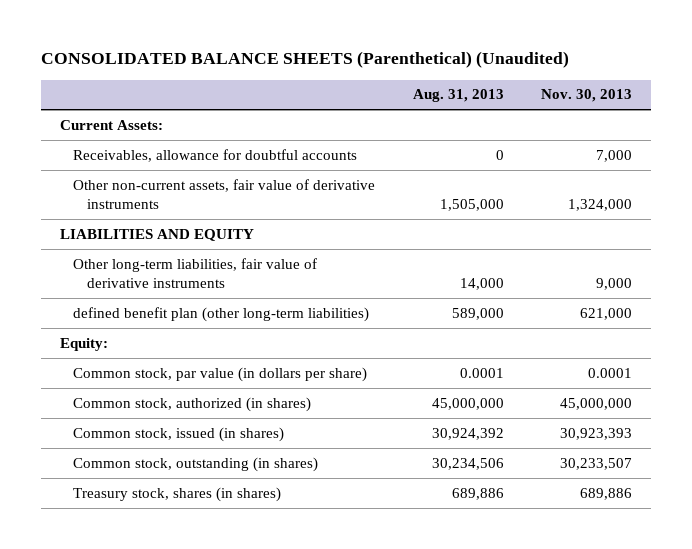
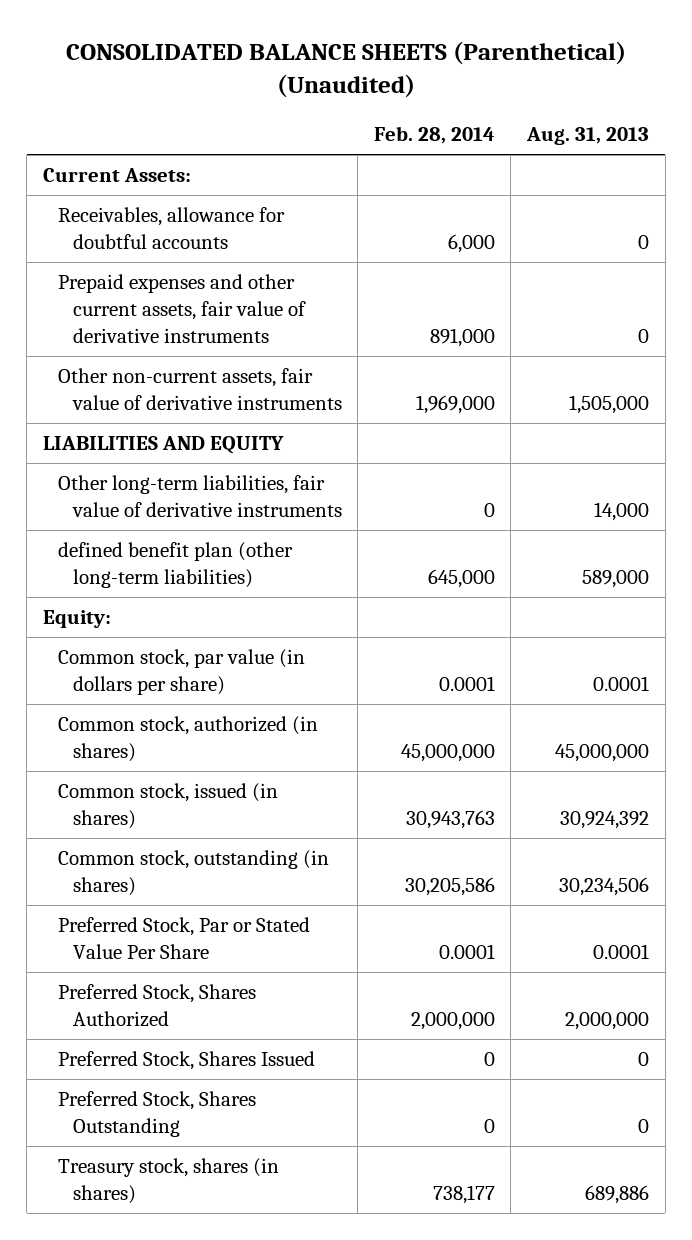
[541,89,633,103] Nov. 30, 2013 -> none
none -> [373,126,495,145] Feb. 28, 2014
none -> [57,274,306,343] Prepaid expenses and other current assets, fair value of derivative instruments
none -> [57,917,310,960] Preferred Stock, Par or Stated Value Per Share
none -> [57,984,256,1028] Preferred Stock, Shares Authorized
none -> [57,1051,315,1071] Preferred Stock, Shares Issued
none -> [57,1091,256,1138] Preferred Stock, Shares Outstanding

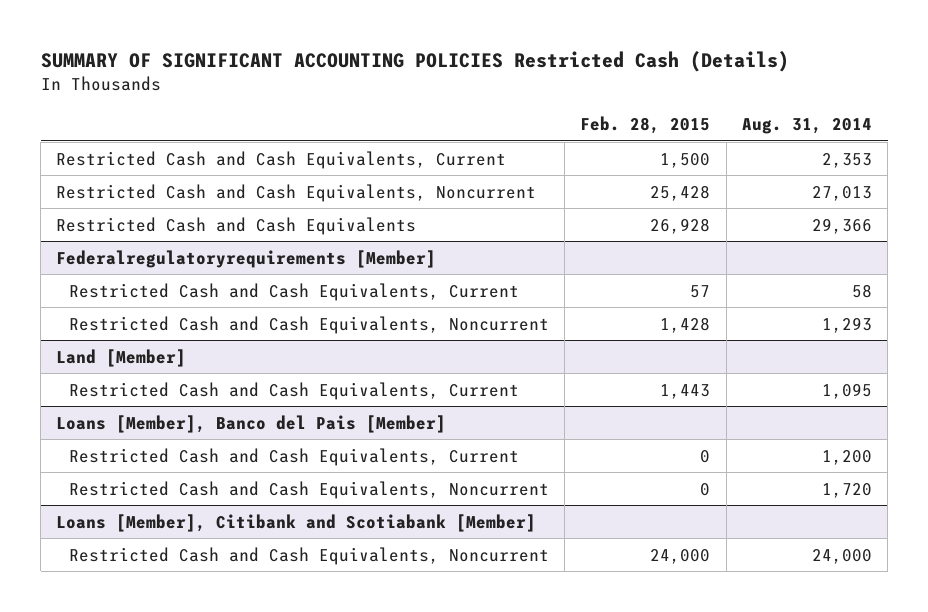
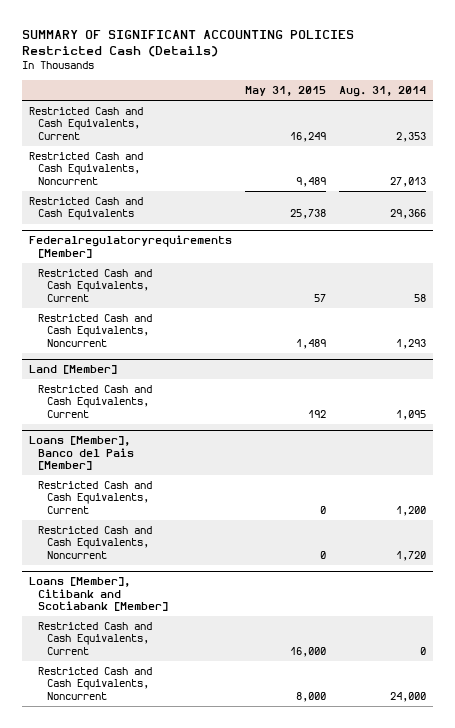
[580,116,711,135] Feb. 28, 2015 -> none
none -> [244,86,326,97] May 31, 2015
none -> [37,622,152,655] Restricted Cash and Cash Equivalents, Current

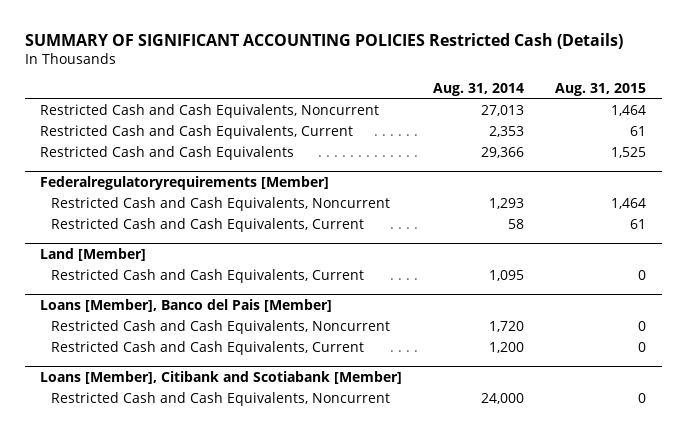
[244,86,326,97] May 31, 2015 -> none
none -> [555,83,647,97] Aug. 31, 2015
[28,107,143,140] Restricted Cash and Cash Equivalents, Current -> [40,125,354,140] Restricted Cash and Cash Equivalents, Current
[37,269,152,302] Restricted Cash and Cash Equivalents, Current -> [51,218,365,233] Restricted Cash and Cash Equivalents, Current
[37,481,152,514] Restricted Cash and Cash Equivalents, Current -> [51,341,365,356] Restricted Cash and Cash Equivalents, Current
[37,622,152,655] Restricted Cash and Cash Equivalents, Current -> none

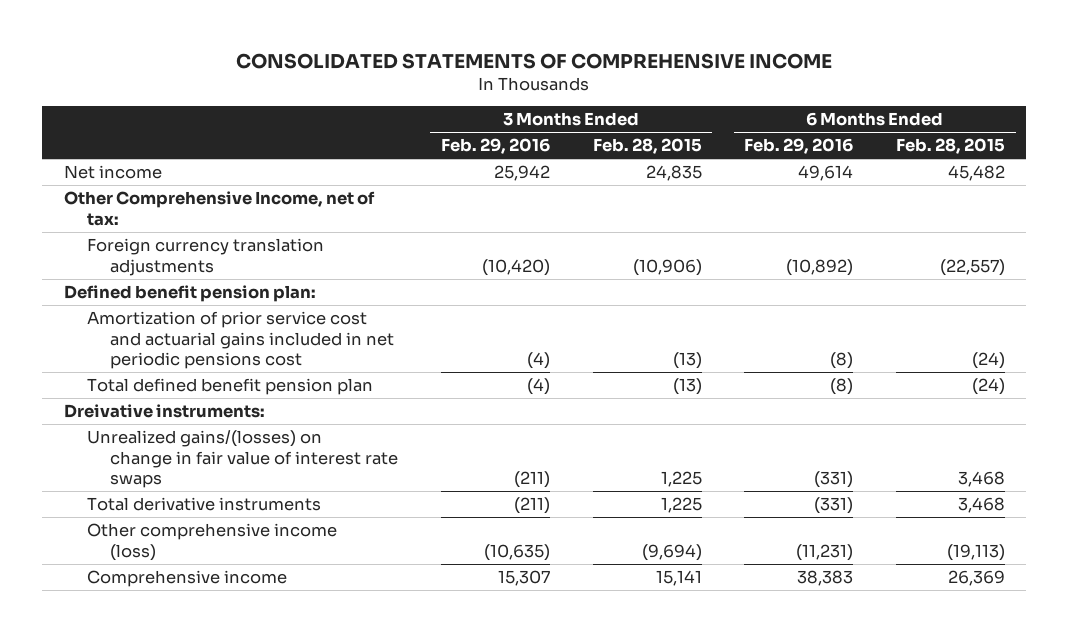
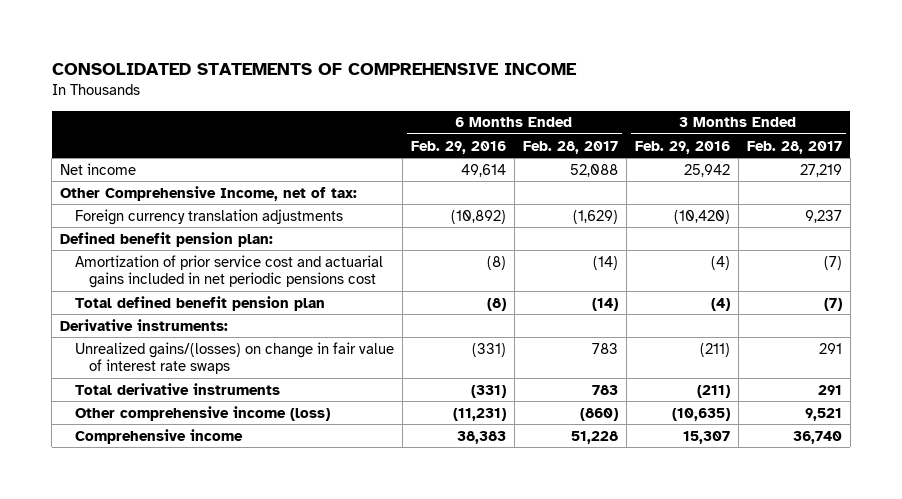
[592,138,702,155] Feb. 28, 2015 -> none
[896,138,1006,155] Feb. 28, 2015 -> none
none -> [522,140,618,154] Feb. 28, 2017
none -> [746,140,842,154] Feb. 28, 2017
[63,404,265,419] Dreivative instruments: -> [60,318,229,331] Derivative instruments:

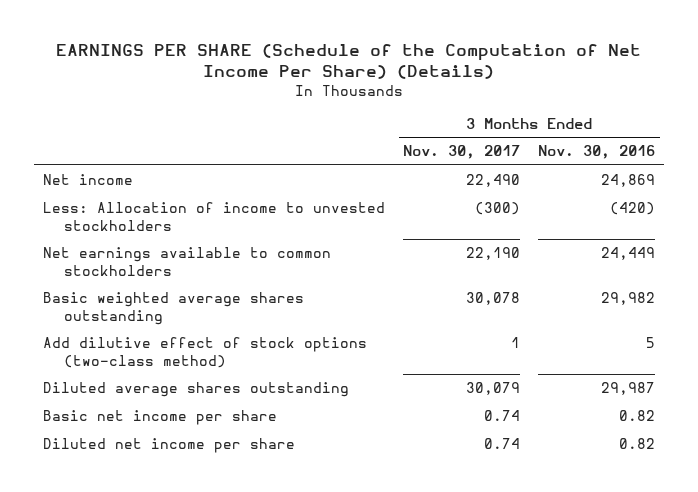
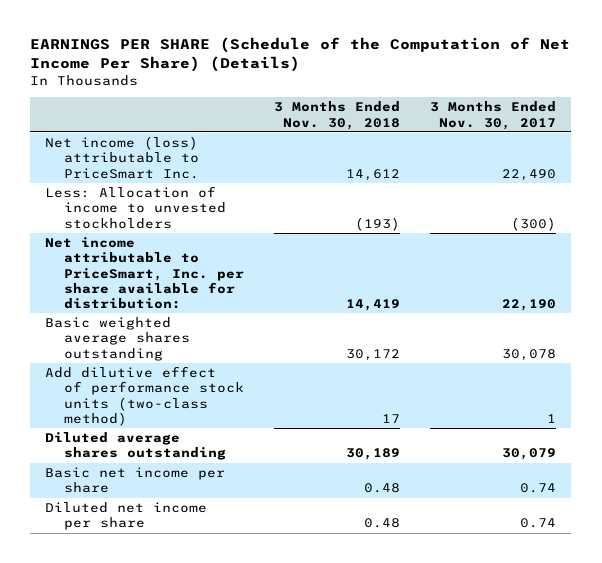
[538,145,656,160] Nov. 30, 2016 -> none
none -> [273,101,400,130] 3 Months Ended Nov. 30, 2018
[43,174,134,186] Net income -> [45,135,199,179] Net income (loss) attributable to PriceSmart Inc.
[43,247,332,276] Net earnings available to common stockholders -> [45,236,244,310] Net income attributable to PriceSmart, Inc. per share available for distribution:
[43,337,368,368] Add dilutive effect of stock options (two-class method) -> [45,365,244,426] Add dilutive effect of performance stock units (two-class method)

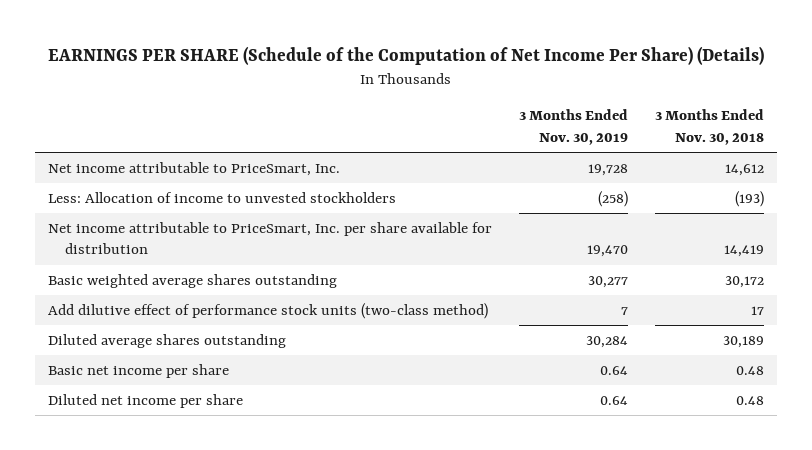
[430,101,557,130] 3 Months Ended Nov. 30, 2017 -> none
none -> [519,109,629,146] 3 Months Ended Nov. 30, 2019
[45,135,199,179] Net income (loss) attributable to PriceSmart Inc. -> [48,161,341,176] Net income attributable to PriceSmart, Inc.
[45,236,244,310] Net income attributable to PriceSmart, Inc. per share available for distribution: -> [48,221,493,255] Net income attributable to PriceSmart, Inc. per share available for distribution

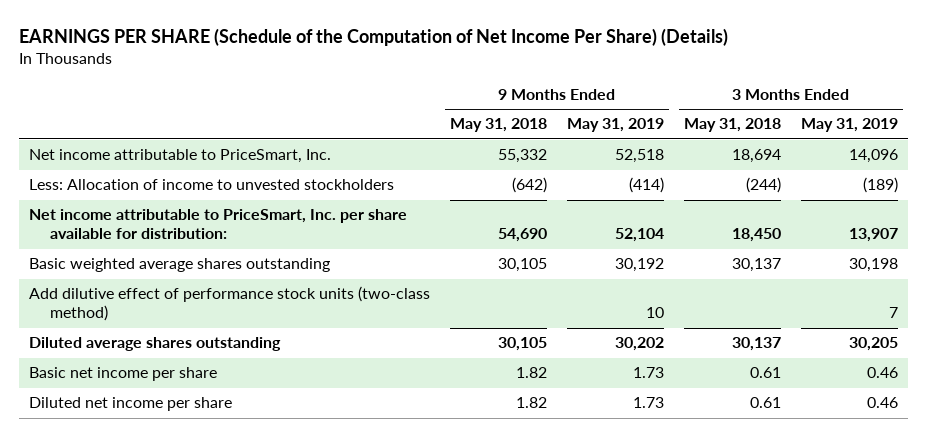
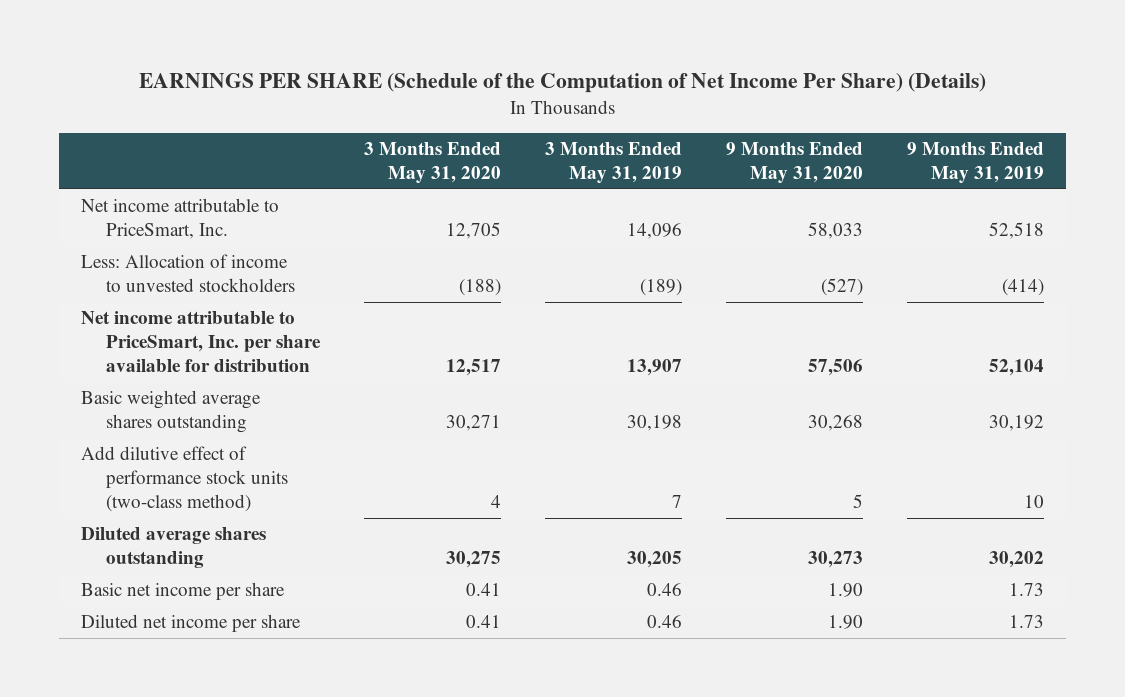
[450,118,548,133] May 31, 2018 -> none
[683,118,781,133] May 31, 2018 -> none
none -> [363,141,501,183] 3 Months Ended May 31, 2020
none -> [726,141,864,183] 9 Months Ended May 31, 2020
[29,209,408,240] Net income attributable to PriceSmart, Inc. per share available for distribution: -> [81,311,321,372] Net income attributable to PriceSmart, Inc. per share available for distribution

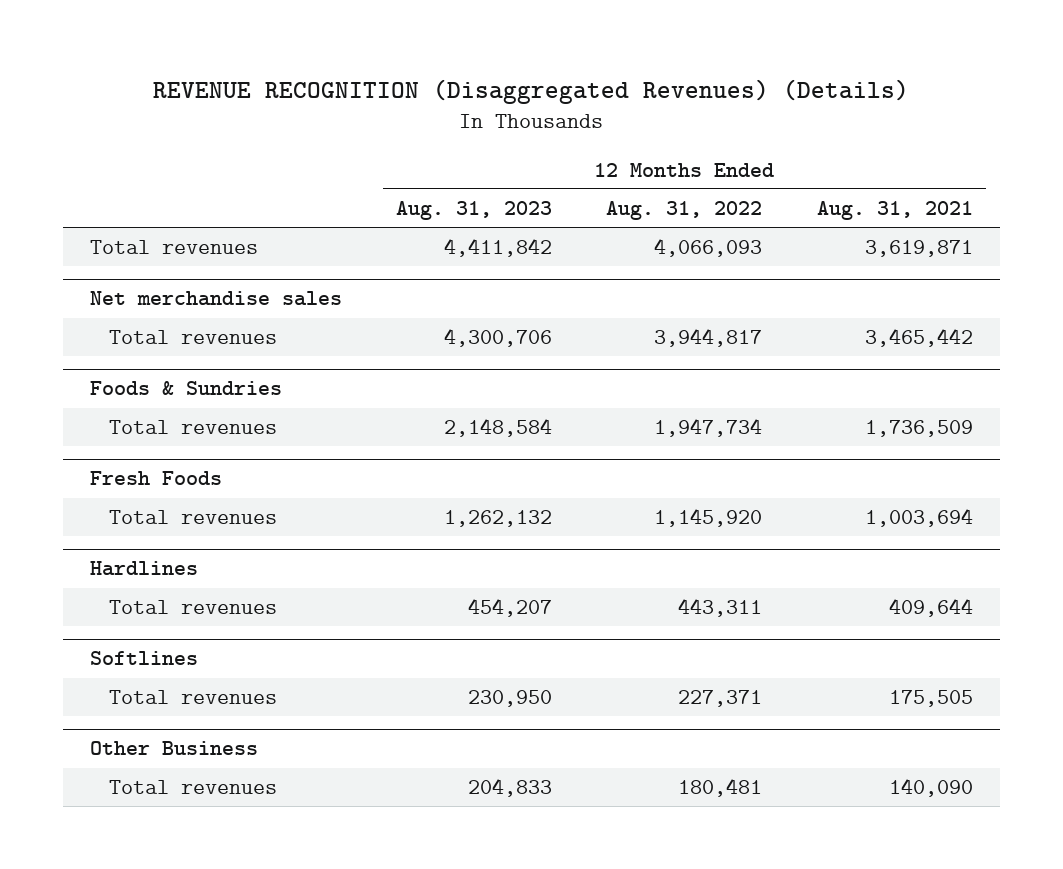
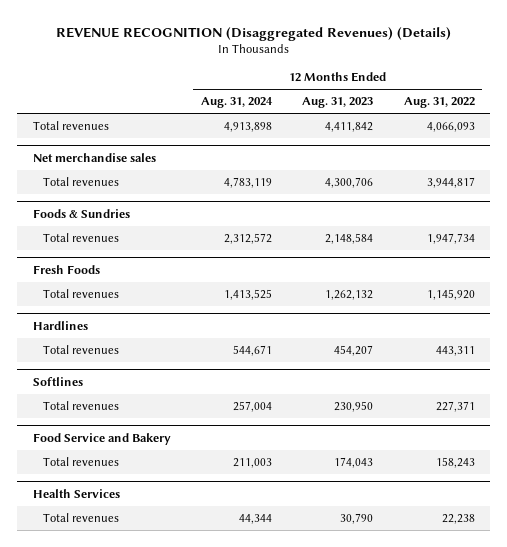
[816,200,973,220] Aug. 31, 2021 -> none
none -> [200,97,273,109] Aug. 31, 2024
[90,741,259,756] Other Business -> none
none -> [32,432,171,445] Food Service and Bakery
[468,778,553,798] 204,833 -> [334,456,374,468] 174,043
[678,778,763,798] 180,481 -> [435,456,475,468] 158,243
none -> [32,488,120,498] Health Services
none -> [43,512,120,522] Total revenues

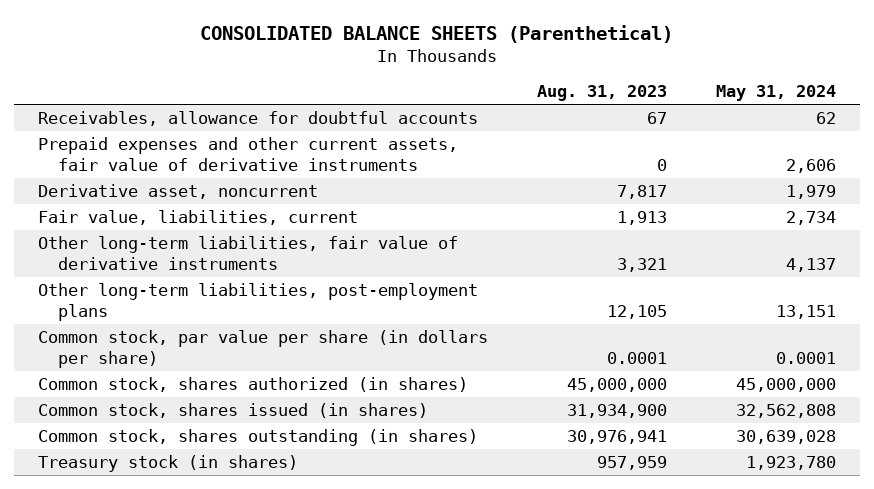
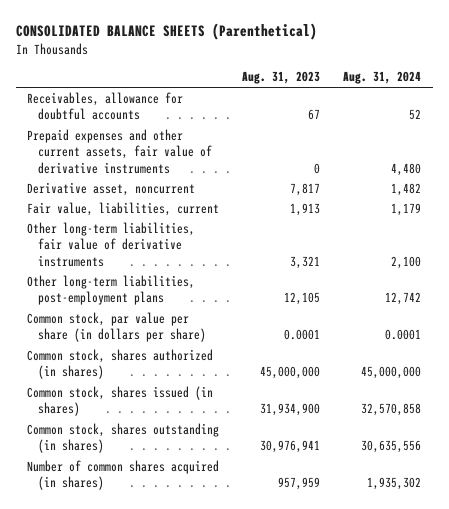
[715,85,836,102] May 31, 2024 -> none
none -> [343,71,422,85] Aug. 31, 2024
[38,454,299,472] Treasury stock (in shares) -> [27,459,220,491] Number of common shares acquired (in shares)

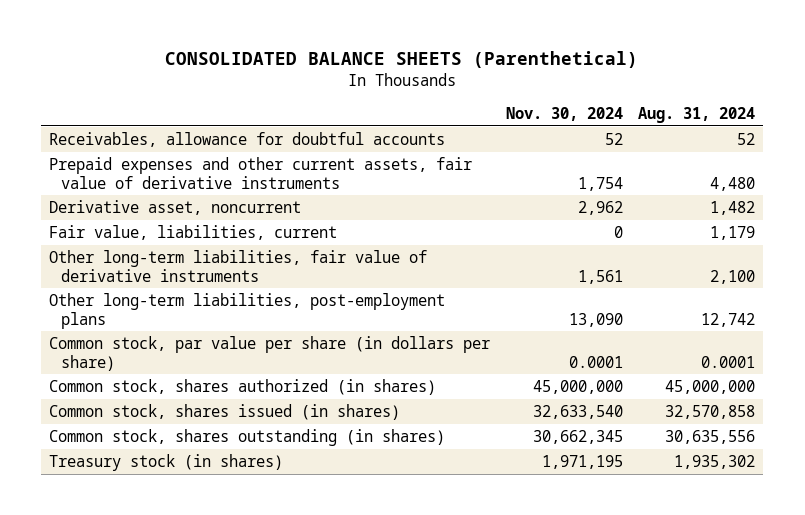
[242,71,321,85] Aug. 31, 2023 -> none
none -> [505,107,623,122] Nov. 30, 2024
[27,459,220,491] Number of common shares acquired (in shares) -> [49,453,284,471] Treasury stock (in shares)

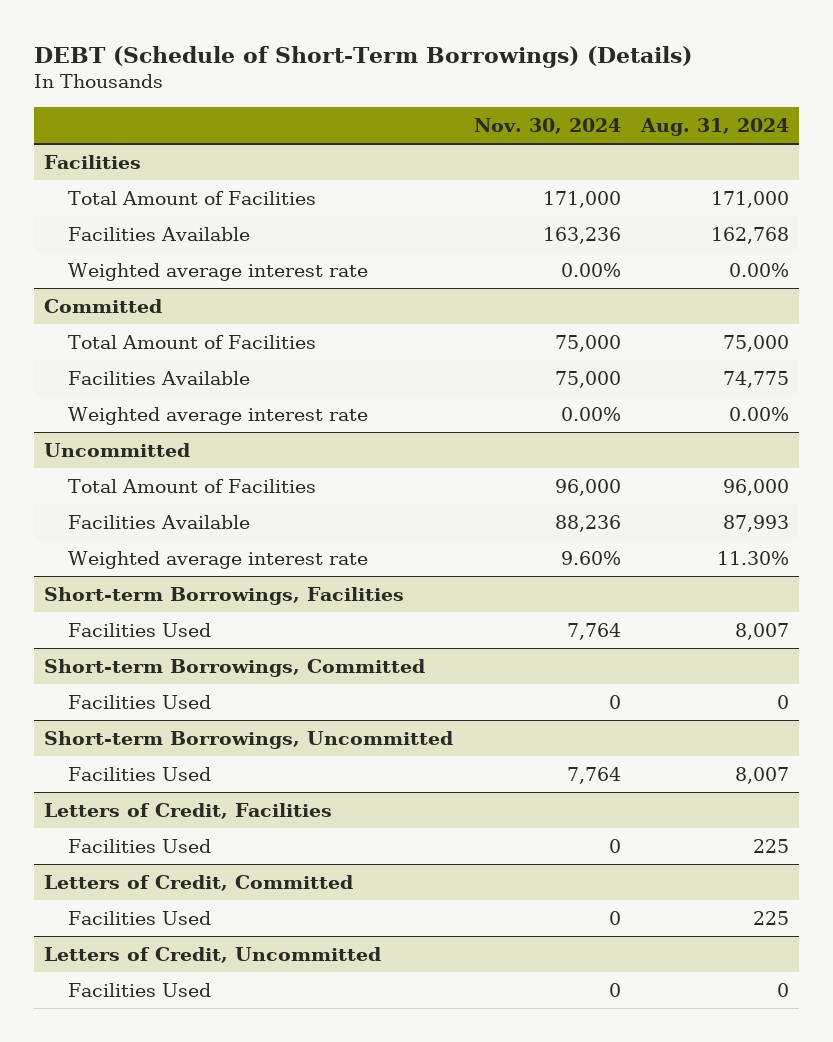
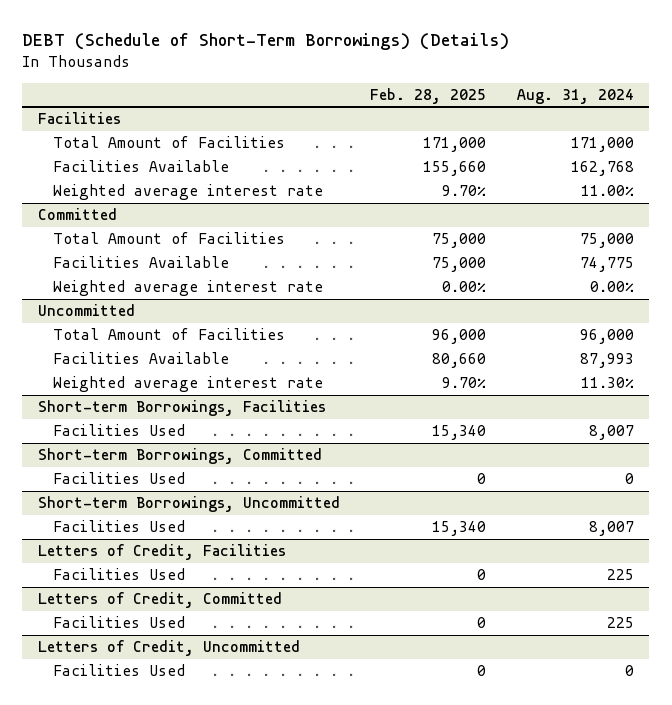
[473,117,621,134] Nov. 30, 2024 -> none
none -> [370,87,487,104] Feb. 28, 2025
[729,262,790,277] 0.00% -> [581,185,635,197] 11.00%

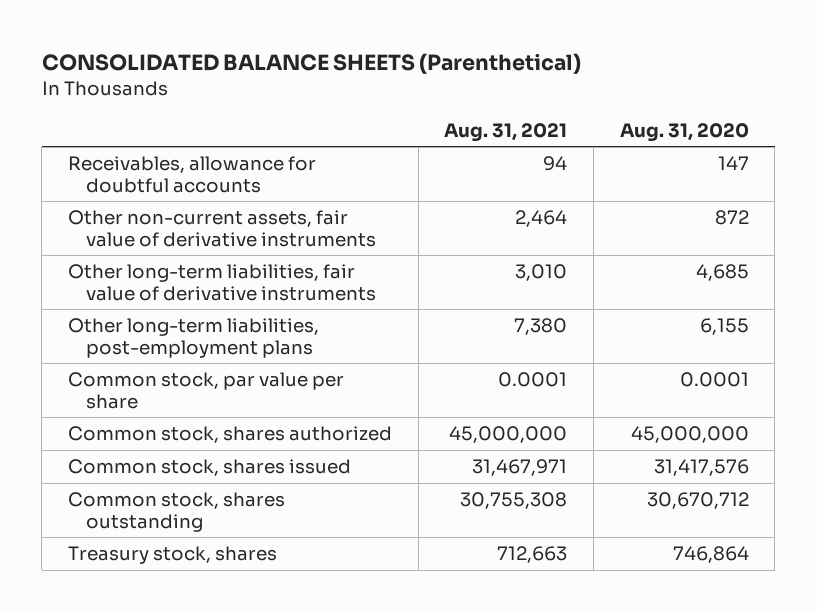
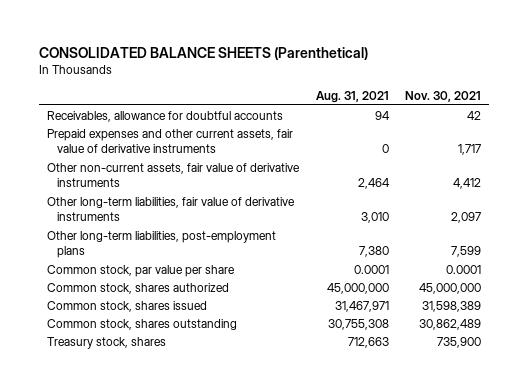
[619,122,749,142] Aug. 31, 2020 -> none
none -> [405,90,482,102] Nov. 30, 2021
none -> [47,128,294,153] Prepaid expenses and other current assets, fair value of derivative instruments

